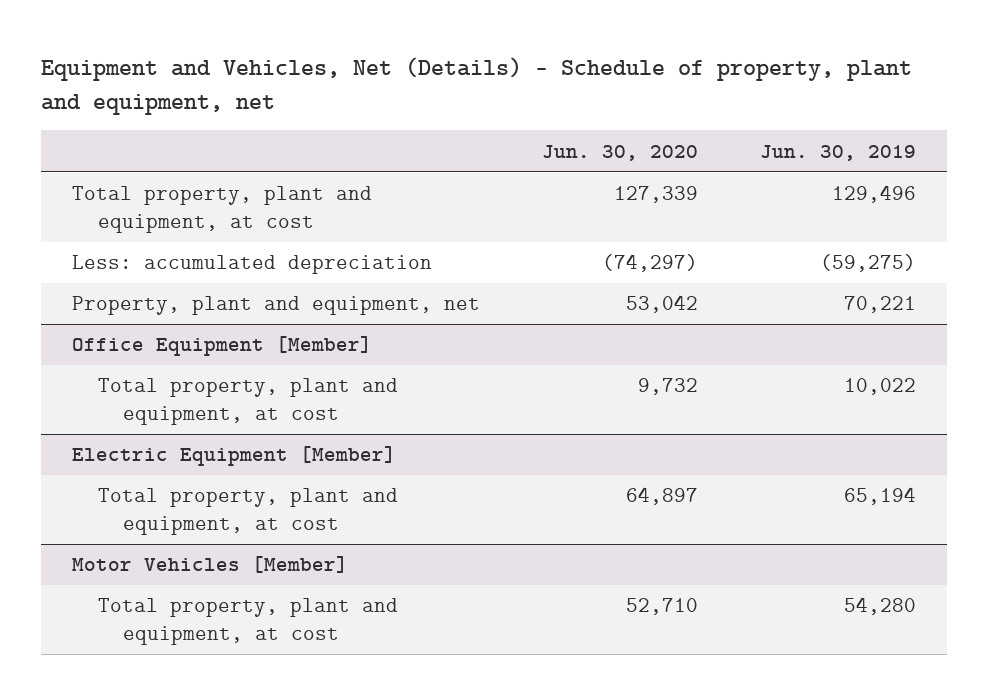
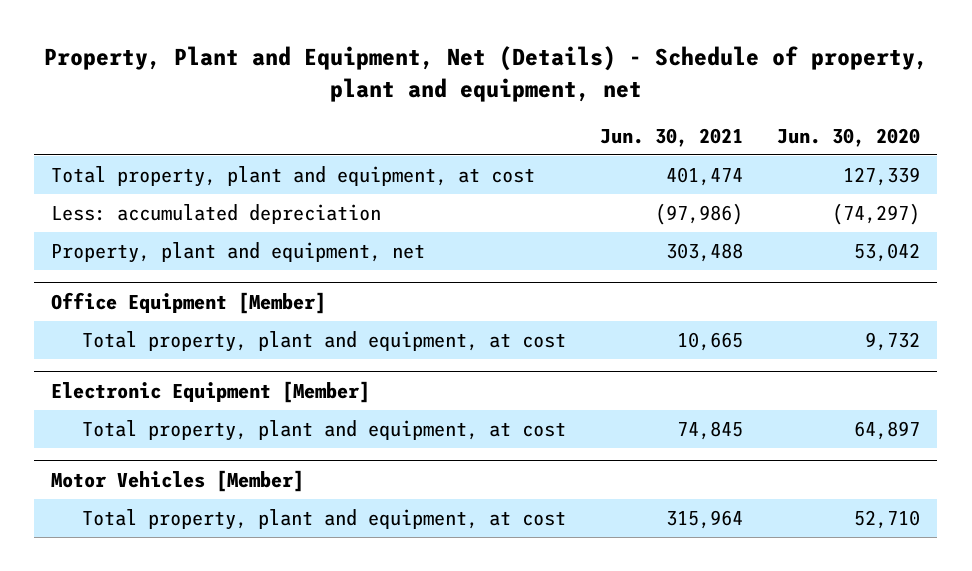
[41,57,913,115] Equipment and Vehicles, Net (Details) - Schedule of property, plant and equipment, net -> [43,46,928,102] Property, Plant and Equipment, Net (Details) - Schedule of property, plant and equipment, net
[760,144,917,161] Jun. 30, 2019 -> none
none -> [600,128,744,148] Jun. 30, 2021
[72,446,397,467] Electric Equipment [Member] -> [51,380,371,403] Electronic Equipment [Member]

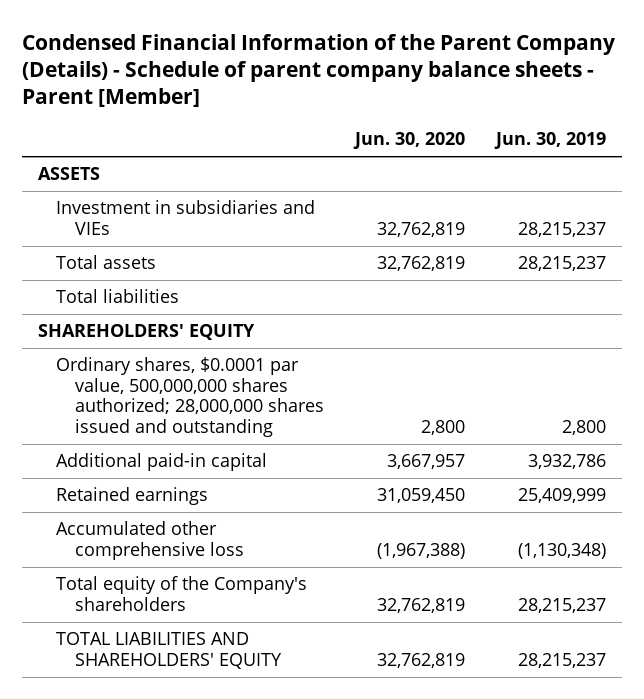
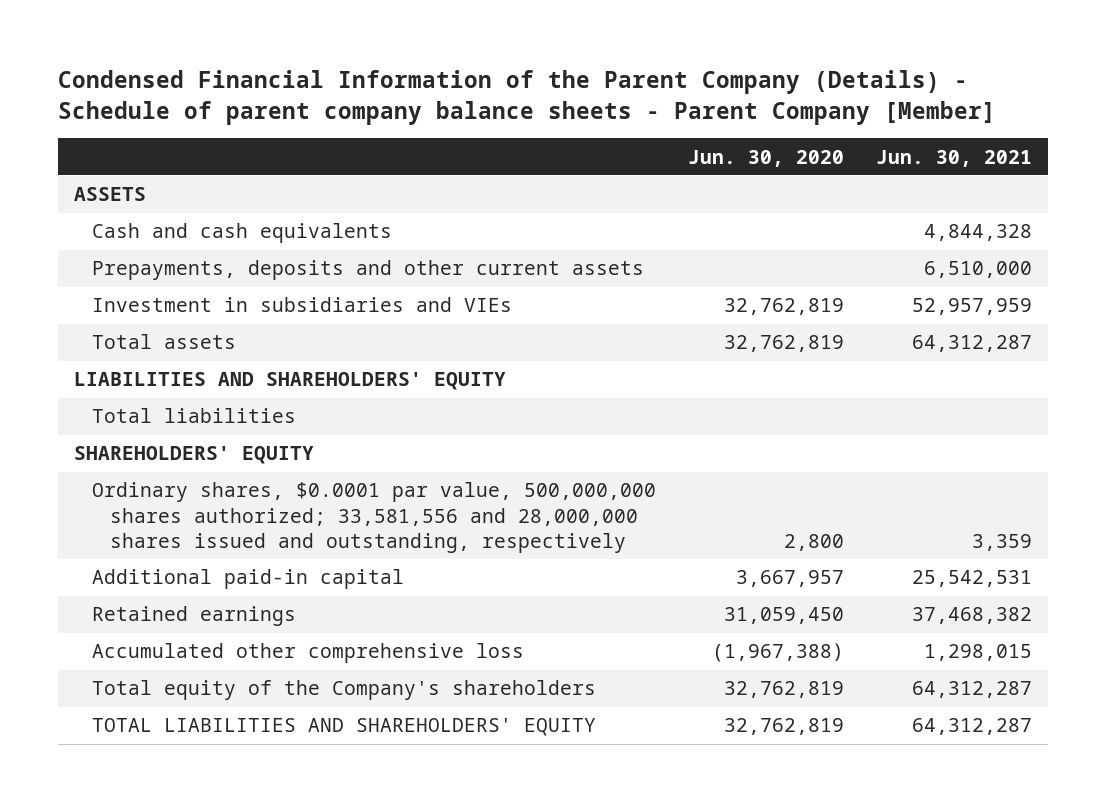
[22,33,616,108] Condensed Financial Information of the Parent Company (Details) - Schedule of parent company balance sheets - Parent [Member] -> [58,70,997,125] Condensed Financial Information of the Parent Company (Details) - Schedule of parent company balance sheets - Parent Company [Member]
[494,132,607,150] Jun. 30, 2019 -> none
none -> [876,149,1033,167] Jun. 30, 2021
none -> [91,223,392,244] Cash and cash equivalents
none -> [91,260,644,281] Prepayments, deposits and other current assets
none -> [74,372,507,391] LIABILITIES AND SHAREHOLDERS' EQUITY
[56,357,325,437] Ordinary shares, $0.0001 par value, 500,000,000 shares authorized; 28,000,000 shares issued and outstanding -> [91,482,656,553] Ordinary shares, $0.0001 par value, 500,000,000 shares authorized; 33,581,556 and 28,000,000 shares issued and outstanding, respectively

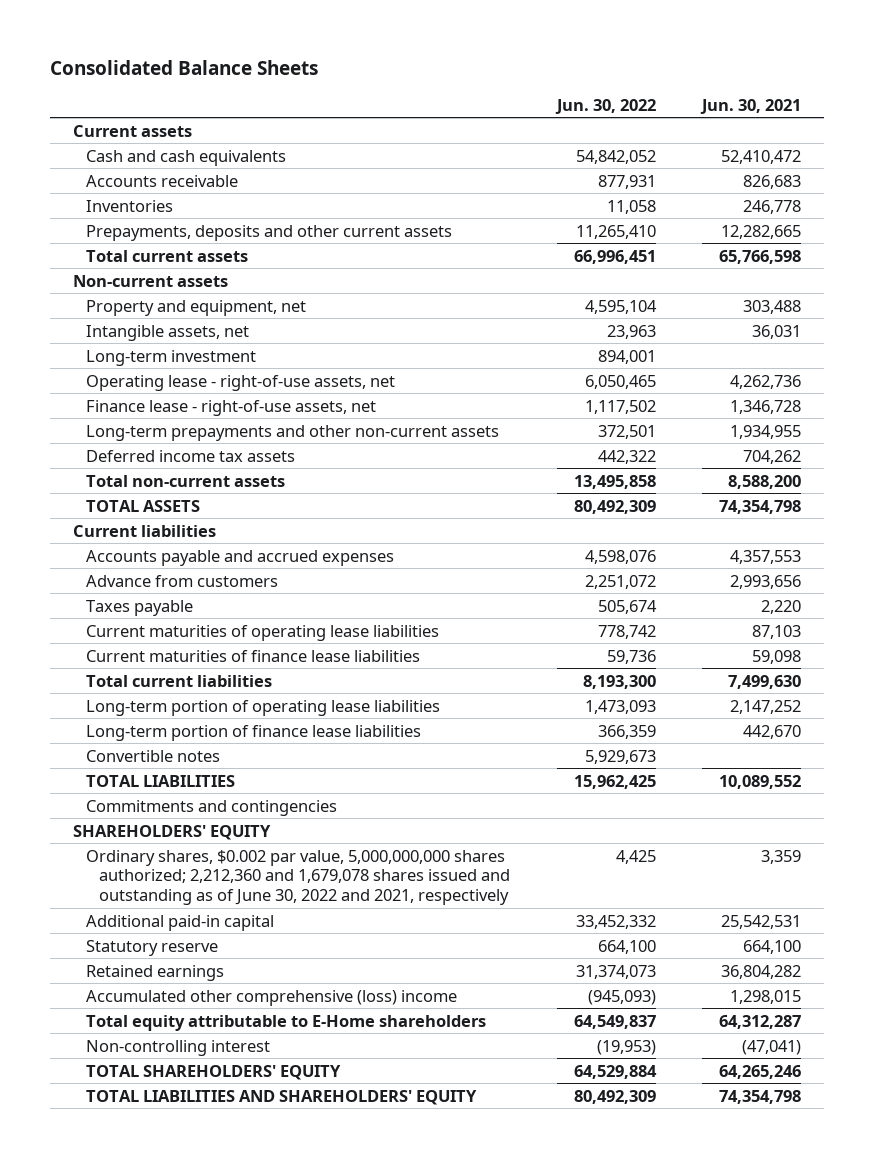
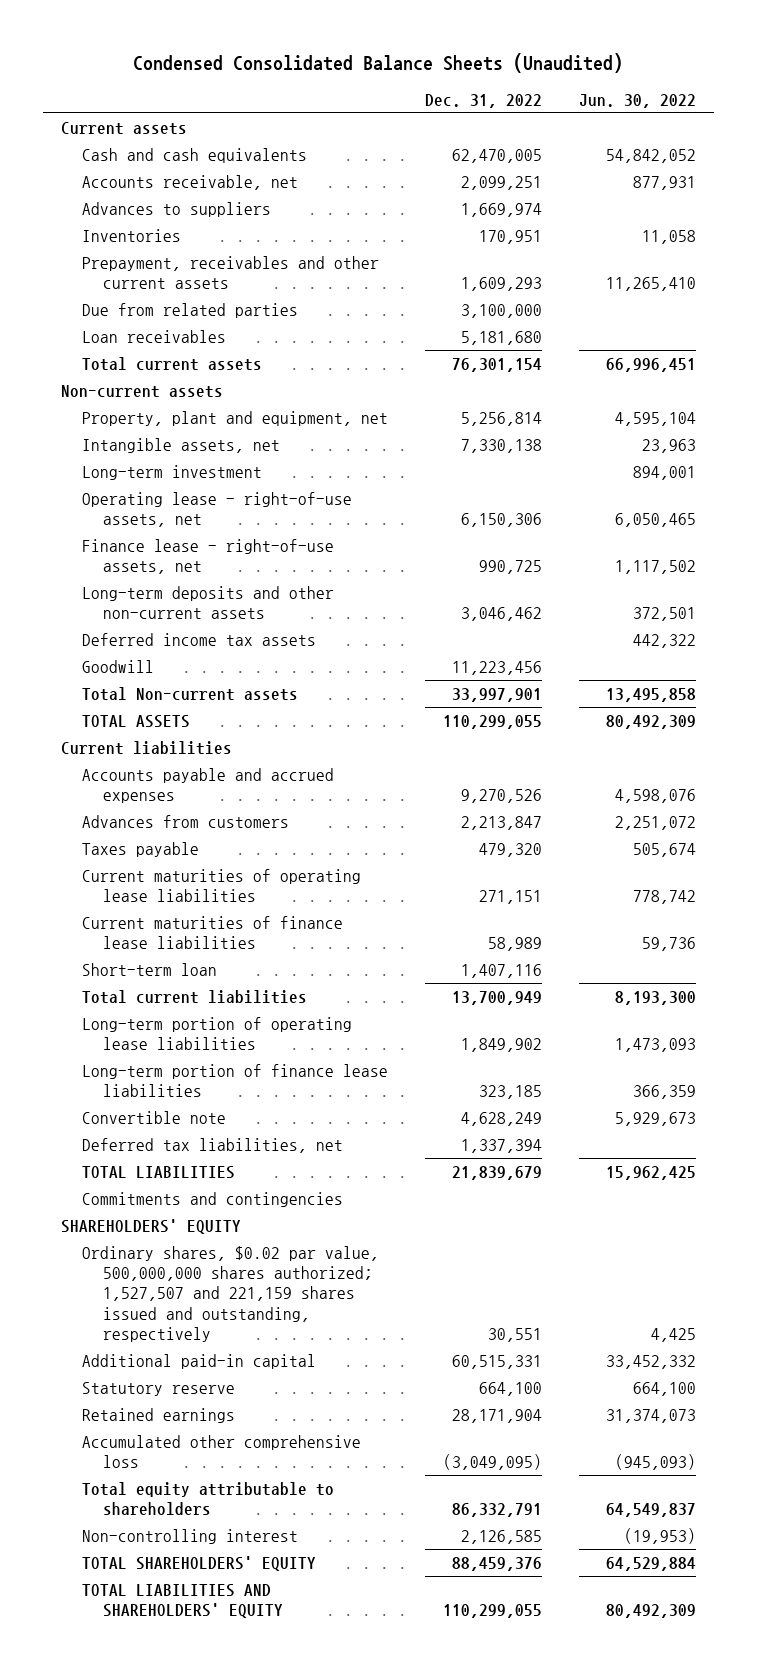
[49,60,318,76] Consolidated Balance Sheets -> [133,53,624,74] Condensed Consolidated Balance Sheets (Unaudited)
[700,98,802,114] Jun. 30, 2021 -> none
none -> [424,93,542,108] Dec. 31, 2022
[86,174,239,187] Accounts receivable -> [82,174,299,190] Accounts receivable, net
none -> [82,201,272,217] Advances to suppliers
[86,224,453,241] Prepayments, deposits and other current assets -> [82,255,380,289] Prepayment, receivables and other current assets
none -> [82,302,299,318] Due from related parties
none -> [82,329,227,343] Loan receivables
[86,299,307,316] Property and equipment, net -> [82,410,389,426] Property, plant and equipment, net
[86,424,500,441] Long-term prepayments and other non-current assets -> [82,585,335,619] Long-term deposits and other non-current assets
none -> [82,659,155,673] Goodwill
[86,474,286,487] Total non-current assets -> [82,686,299,701] Total Non-current assets
[86,574,279,587] Advance from customers -> [82,814,290,828] Advances from customers
none -> [82,962,218,976] Short-term loan
[86,749,221,762] Convertible notes -> [82,1110,227,1124] Convertible note
none -> [82,1137,344,1153] Deferred tax liabilities, net
[86,849,511,906] Ordinary shares, $0.002 par value, 5,000,000,000 shares authorized; 2,212,360 and 1,679,078 shares issued and outstanding as of June 30, 2022 and 2021, respectively -> [82,1245,380,1342] Ordinary shares, $0.02 par value, 500,000,000 shares authorized; 1,527,507 and 221,159 shares issued and outstanding, respectively
[86,989,458,1006] Accumulated other comprehensive (loss) income -> [82,1434,362,1468] Accumulated other comprehensive loss
[86,1014,487,1031] Total equity attributable to E-Home shareholders -> [82,1481,335,1515] Total equity attributable to shareholders

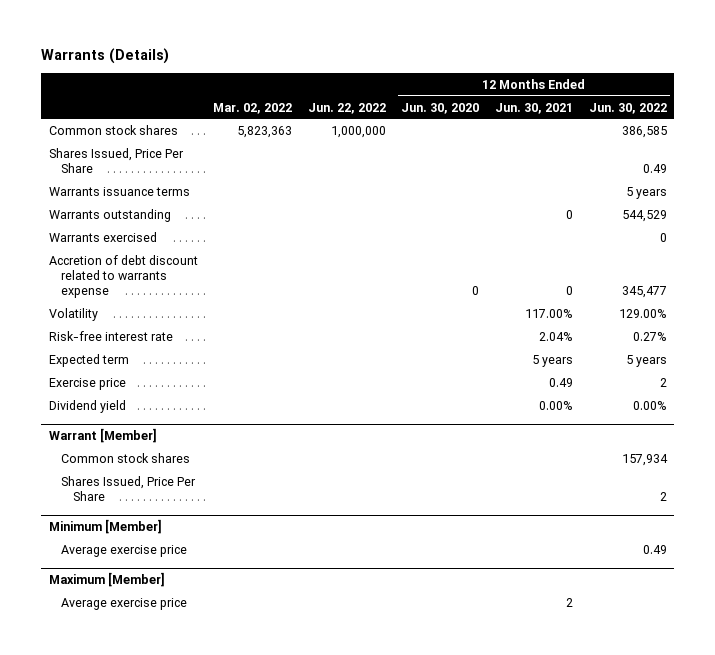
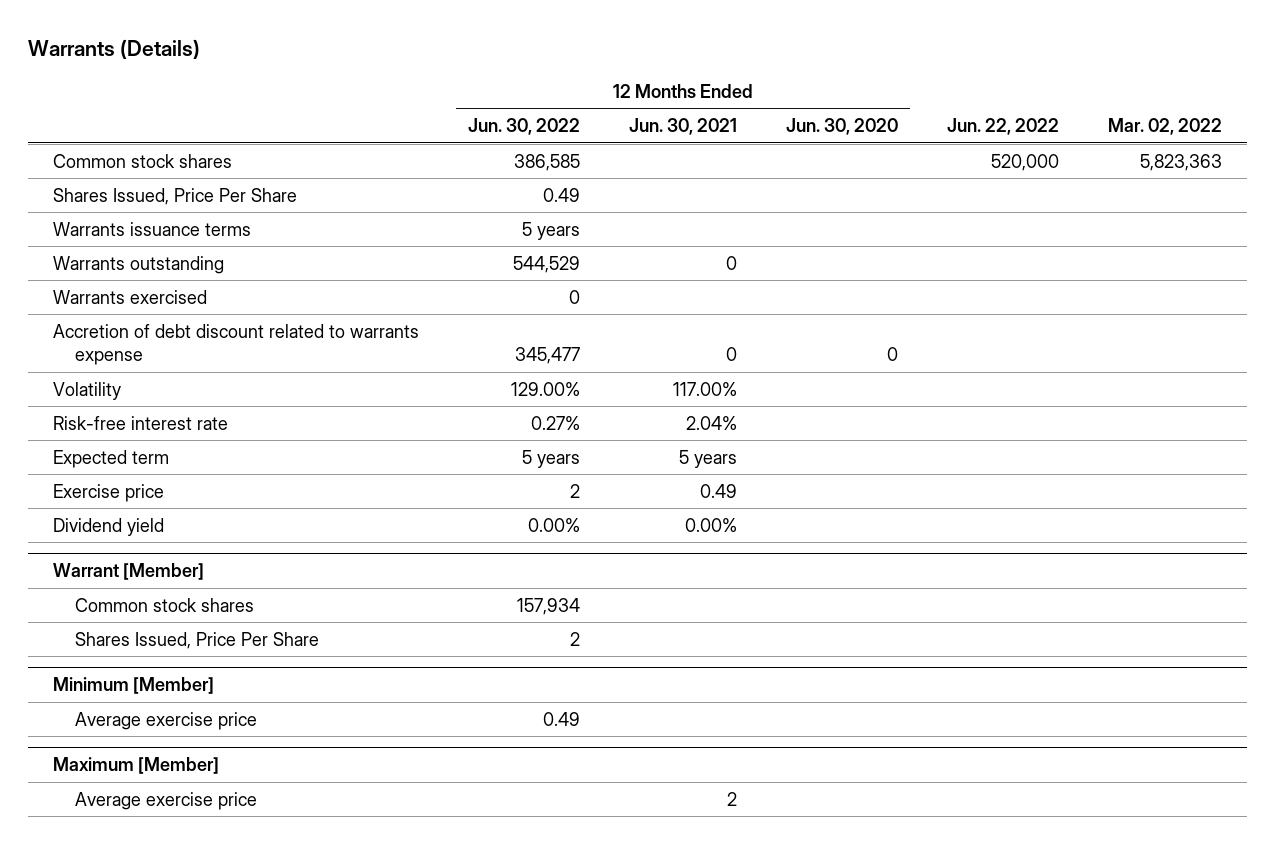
[330,125,386,138] 1,000,000 -> [991,153,1060,171] 520,000

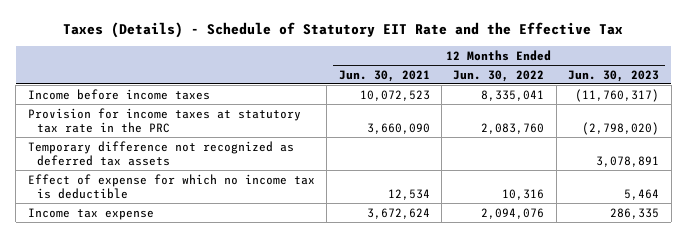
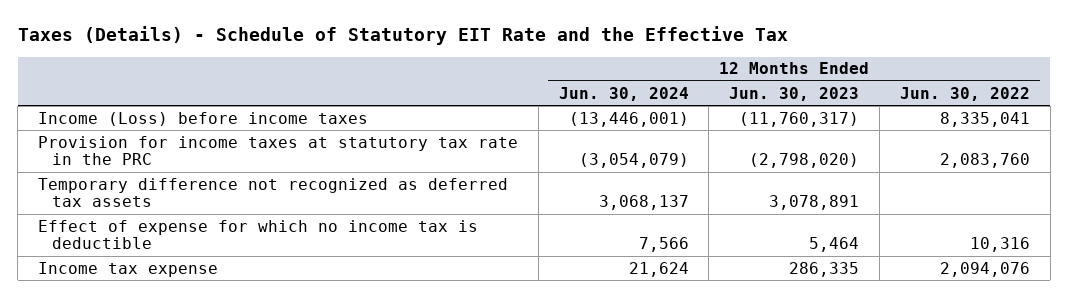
[338,69,430,82] Jun. 30, 2021 -> none
none -> [558,86,689,101] Jun. 30, 2024
[27,88,210,100] Income before income taxes -> [37,111,368,126] Income (Loss) before income taxes

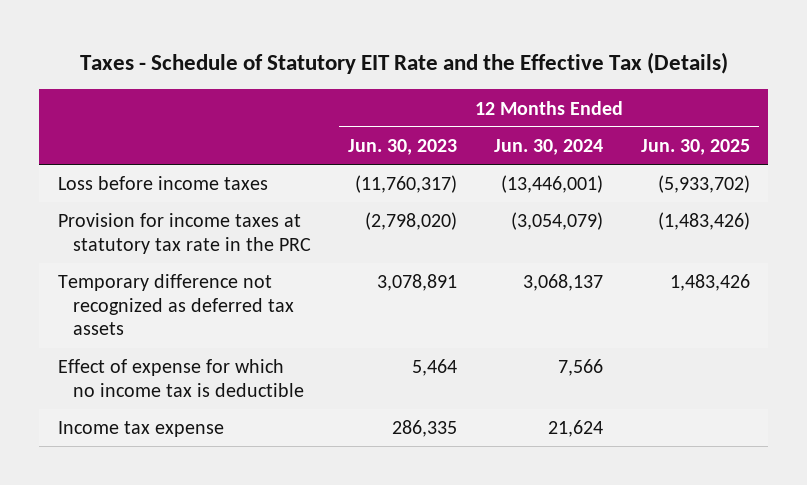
[17,26,788,46] Taxes (Details) - Schedule of Statutory EIT Rate and the Effective Tax -> [79,51,728,74] Taxes - Schedule of Statutory EIT Rate and the Effective Tax (Details)
[899,86,1030,101] Jun. 30, 2022 -> none
none -> [640,138,750,155] Jun. 30, 2025
[37,111,368,126] Income (Loss) before income taxes -> [57,176,268,191] Loss before income taxes

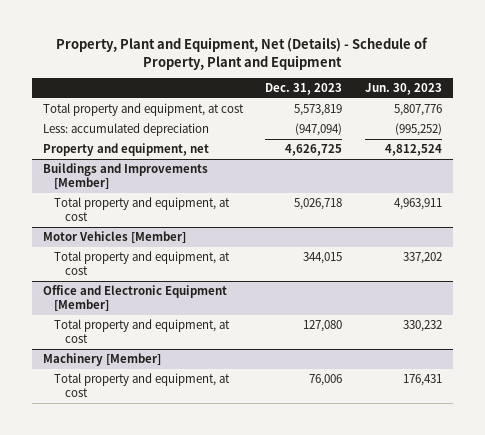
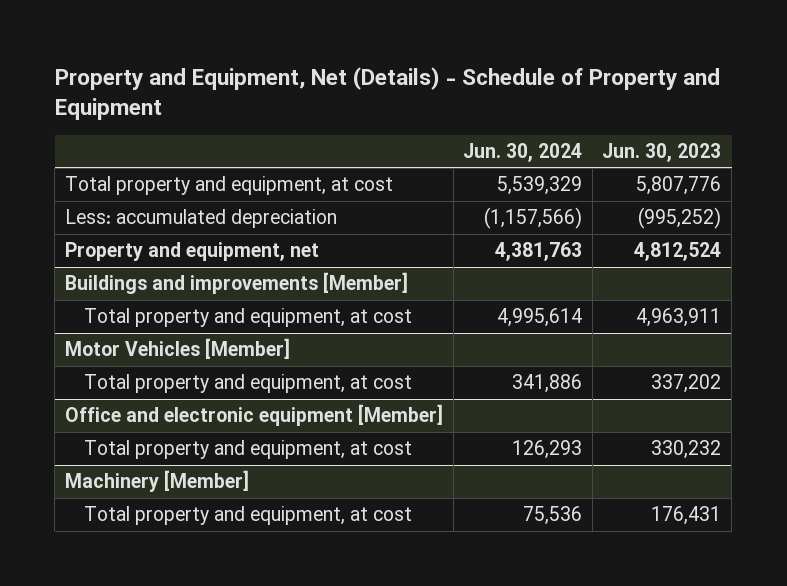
[56,37,429,70] Property, Plant and Equipment, Net (Details) - Schedule of Property, Plant and Equipment -> [54,67,720,121] Property and Equipment, Net (Details) - Schedule of Property and Equipment
[265,83,343,96] Dec. 31, 2023 -> none
none -> [463,142,583,162] Jun. 30, 2024
[42,162,208,189] Buildings and Improvements [Member] -> [65,272,409,295] Buildings and improvements [Member]
[42,284,227,311] Office and Electronic Equipment [Member] -> [65,404,444,427] Office and electronic equipment [Member]

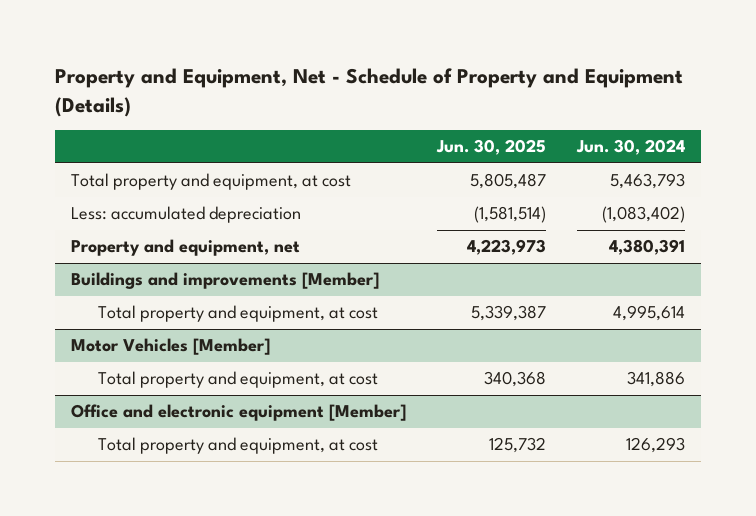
[54,67,720,121] Property and Equipment, Net (Details) - Schedule of Property and Equipment -> [55,68,684,117] Property and Equipment, Net - Schedule of Property and Equipment (Details)
[602,142,722,162] Jun. 30, 2023 -> none
none -> [435,139,546,156] Jun. 30, 2025
[497,176,583,196] 5,539,329 -> [610,173,686,190] 5,463,793
[484,207,583,230] (1,157,566) -> [602,206,686,224] (1,083,402)
[495,242,583,262] 4,381,763 -> [609,239,686,256] 4,380,391
[65,470,250,493] Machinery [Member] -> none
[84,506,413,526] Total property and equipment, at cost -> none

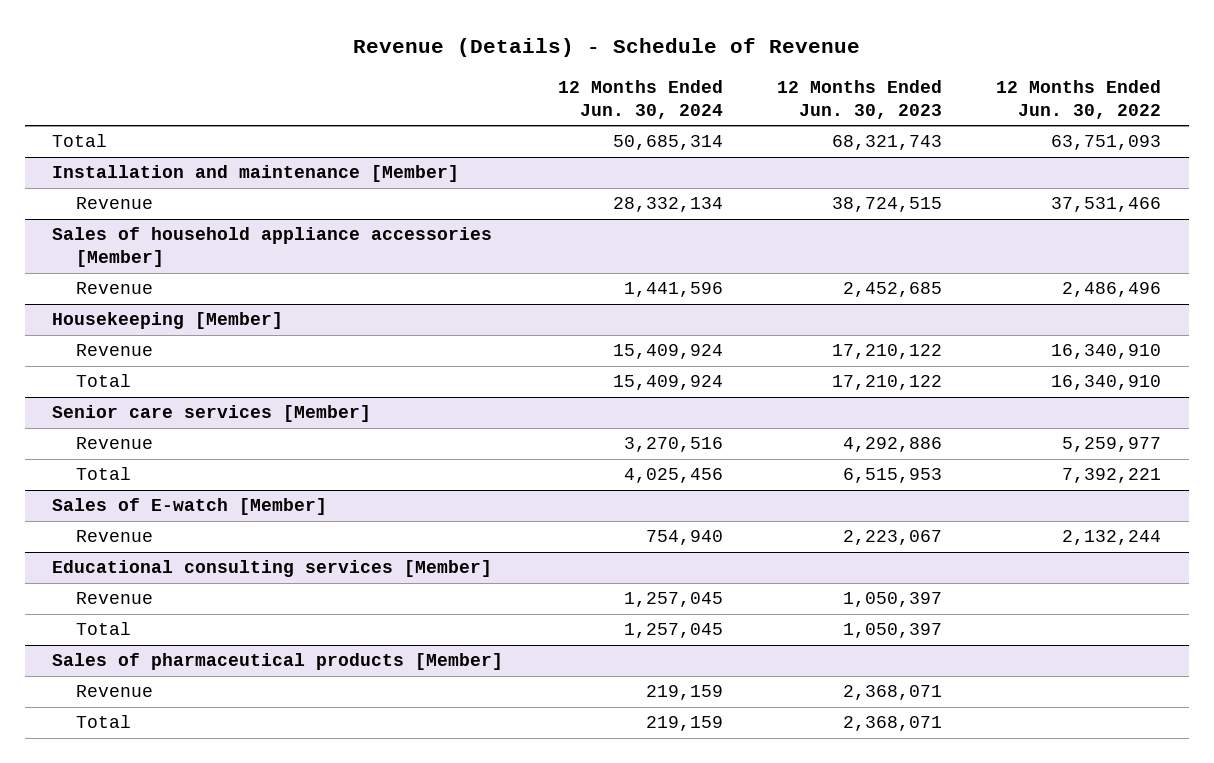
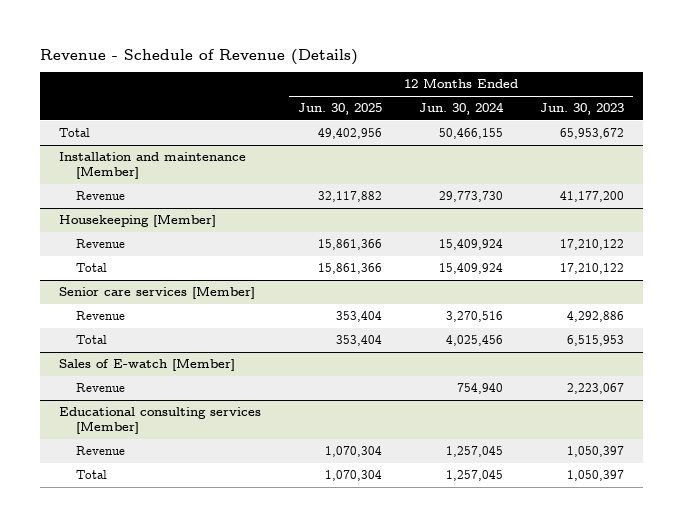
[352,38,860,58] Revenue (Details) - Schedule of Revenue -> [40,48,359,65] Revenue - Schedule of Revenue (Details)
[996,79,1162,119] 12 Months Ended Jun. 30, 2022 -> none
none -> [297,103,382,116] Jun. 30, 2025
[612,135,723,151] 50,685,314 -> [439,128,504,140] 50,466,155
[832,135,943,151] 68,321,743 -> [560,128,625,140] 65,953,672
[52,227,493,268] Sales of household appliance accessories [Member] -> none
[76,282,154,295] Revenue -> none
[612,197,723,213] 28,332,134 -> [439,191,504,203] 29,773,730
[832,197,943,213] 38,724,515 -> [560,191,625,203] 41,177,200
[52,653,504,671] Sales of pharmaceutical products [Member] -> none
[76,685,154,698] Revenue -> none
[76,715,132,729] Total -> none

